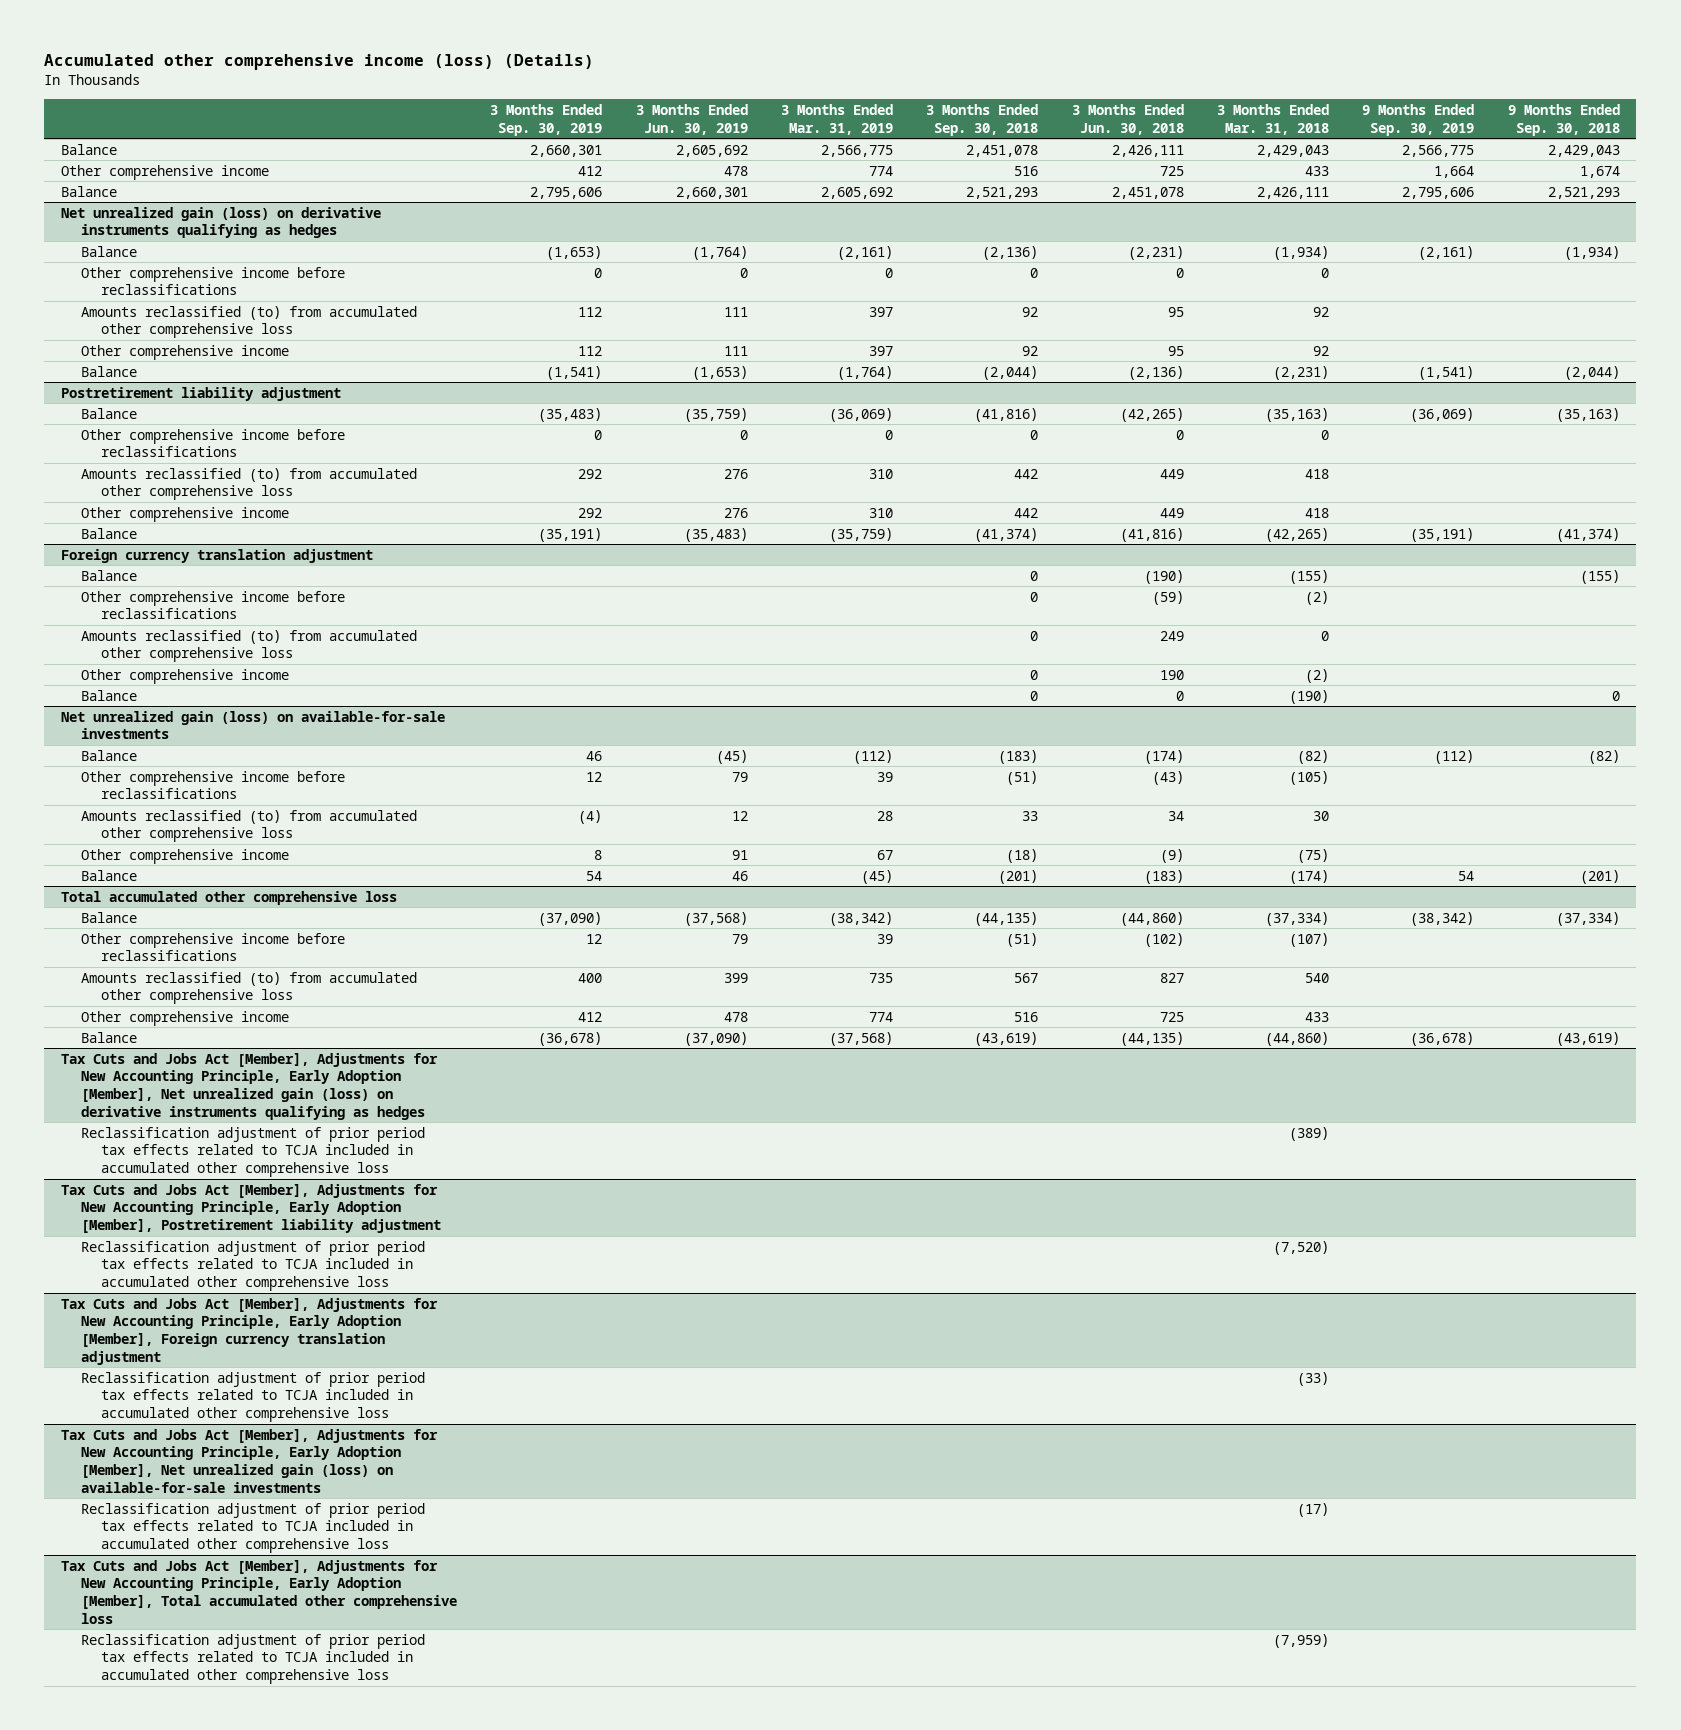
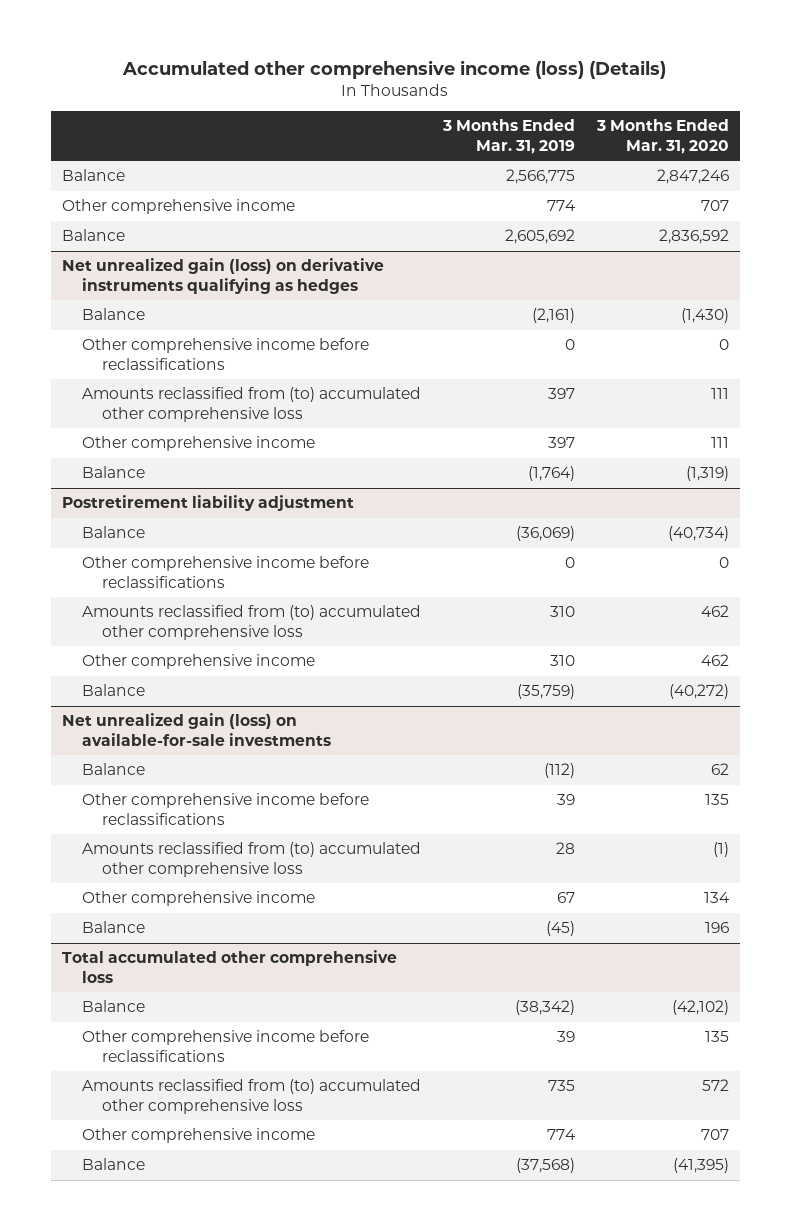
[490,104,603,136] 3 Months Ended Sep. 30, 2019 -> none
[635,104,748,135] 3 Months Ended Jun. 30, 2019 -> none
[926,104,1039,136] 3 Months Ended Sep. 30, 2018 -> none
[1071,104,1184,135] 3 Months Ended Jun. 30, 2018 -> none
[1216,104,1329,135] 3 Months Ended Mar. 31, 2018 -> none
[1362,104,1475,136] 9 Months Ended Sep. 30, 2019 -> none
[1507,104,1620,136] 9 Months Ended Sep. 30, 2018 -> none
none -> [595,119,729,154] 3 Months Ended Mar. 31, 2020
[80,305,417,339] Amounts reclassified (to) from accumulated other comprehensive loss -> [81,387,421,422] Amounts reclassified from (to) accumulated other comprehensive loss
[80,467,417,501] Amounts reclassified (to) from accumulated other comprehensive loss -> [81,605,421,640] Amounts reclassified from (to) accumulated other comprehensive loss
[61,548,374,563] Foreign currency translation adjustment -> none
[80,569,137,581] Balance -> none
[80,590,345,620] Other comprehensive income before reclassifications -> none
[80,629,417,663] Amounts reclassified (to) from accumulated other comprehensive loss -> none
[80,668,289,684] Other comprehensive income -> none
[80,689,137,701] Balance -> none
[80,809,417,843] Amounts reclassified (to) from accumulated other comprehensive loss -> [81,842,421,877] Amounts reclassified from (to) accumulated other comprehensive loss
[80,971,417,1005] Amounts reclassified (to) from accumulated other comprehensive loss -> [81,1079,421,1114] Amounts reclassified from (to) accumulated other comprehensive loss
[61,1052,439,1120] Tax Cuts and Jobs Act [Member], Adjustments for New Accounting Principle, Early Adoption [Member], Net unrealized gain (loss) on derivative instruments qualifying as hedges -> none
[80,1126,425,1178] Reclassification adjustment of prior period tax effects related to TCJA included in accumulated other comprehensive loss -> none
[61,1183,441,1234] Tax Cuts and Jobs Act [Member], Adjustments for New Accounting Principle, Early Adoption [Member], Postretirement liability adjustment -> none
[80,1240,425,1292] Reclassification adjustment of prior period tax effects related to TCJA included in accumulated other comprehensive loss -> none
[61,1297,439,1365] Tax Cuts and Jobs Act [Member], Adjustments for New Accounting Principle, Early Adoption [Member], Foreign currency translation adjustment -> none
[80,1371,425,1423] Reclassification adjustment of prior period tax effects related to TCJA included in accumulated other comprehensive loss -> none
[61,1428,439,1493] Tax Cuts and Jobs Act [Member], Adjustments for New Accounting Principle, Early Adoption [Member], Net unrealized gain (loss) on available-for-sale investments -> none
[80,1502,425,1554] Reclassification adjustment of prior period tax effects related to TCJA included in accumulated other comprehensive loss -> none
[61,1559,457,1624] Tax Cuts and Jobs Act [Member], Adjustments for New Accounting Principle, Early Adoption [Member], Total accumulated other comprehensive loss -> none
[80,1633,425,1685] Reclassification adjustment of prior period tax effects related to TCJA included in accumulated other comprehensive loss -> none

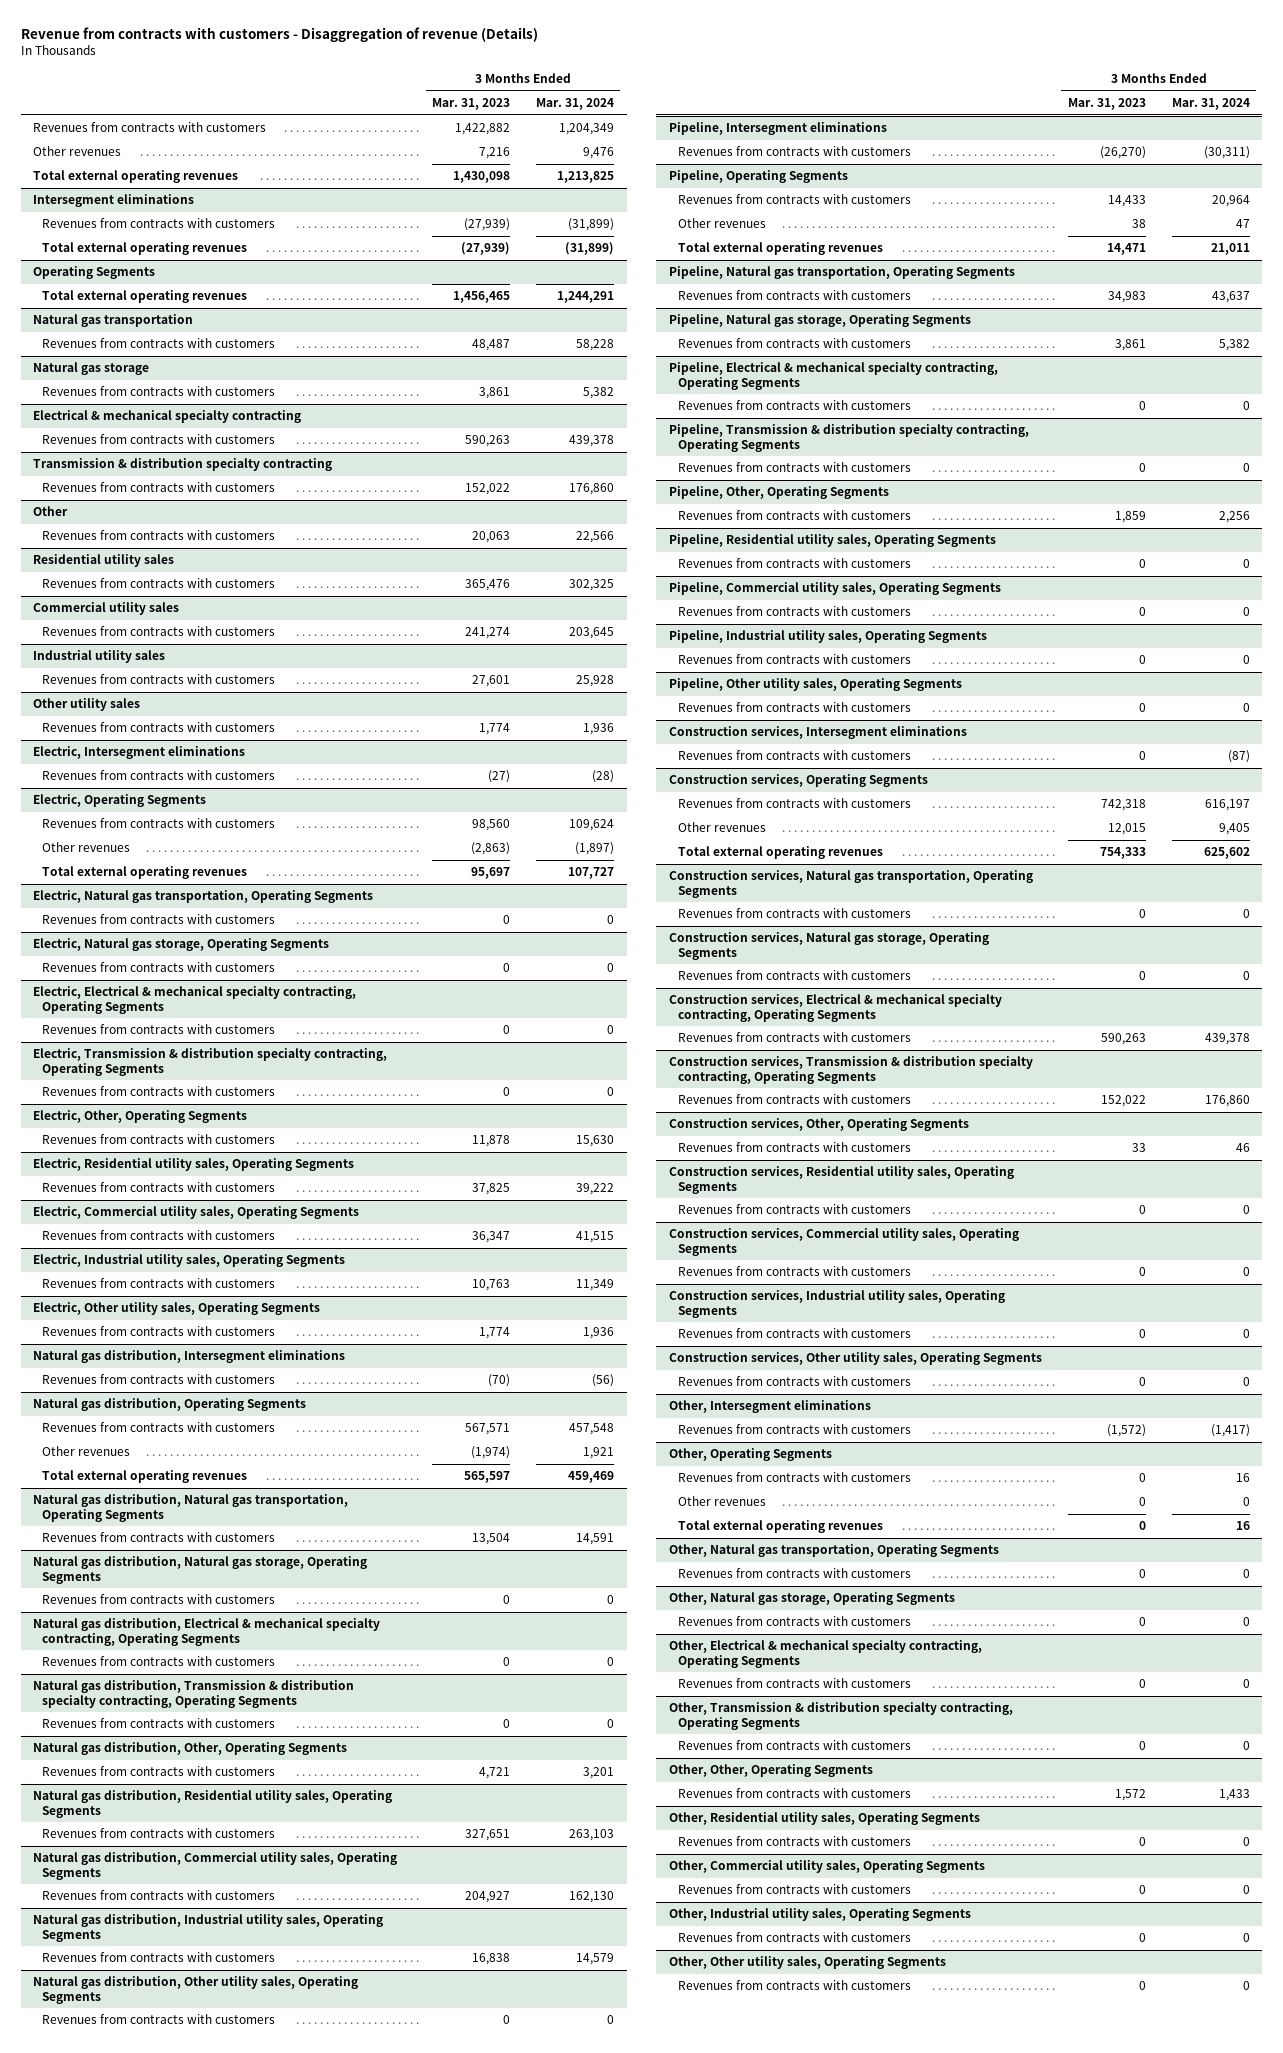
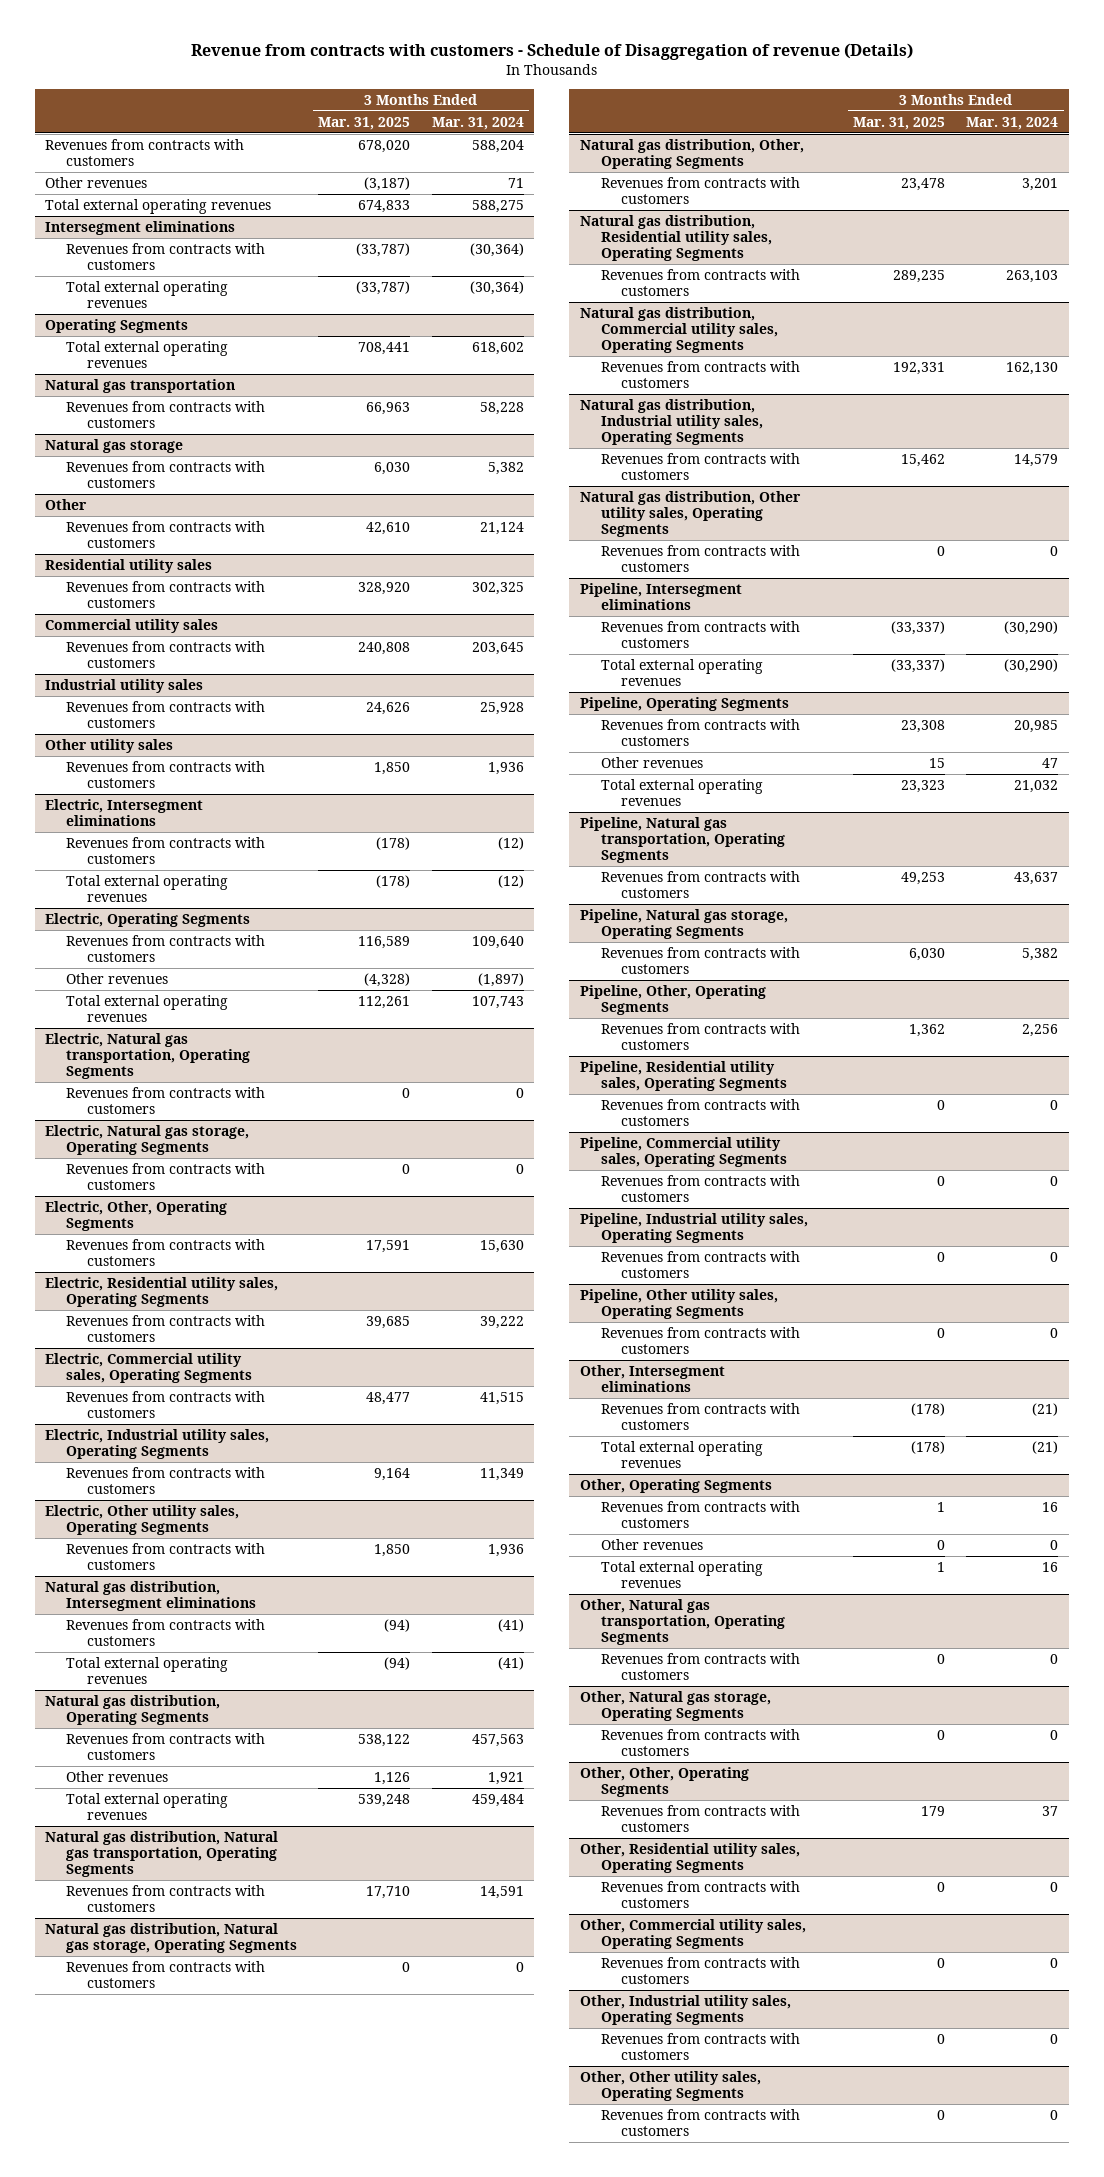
[20,27,538,43] Revenue from contracts with customers - Disaggregation of revenue (Details) -> [190,43,913,61] Revenue from contracts with customers - Schedule of Disaggregation of revenue (Details)
[432,98,511,111] Mar. 31, 2023 -> none
none -> [318,116,411,130] Mar. 31, 2025
[558,123,614,136] 1,204,349 -> [471,139,524,153] 588,204
[582,147,614,160] 9,476 -> [507,177,524,188] 71
[556,171,614,184] 1,213,825 -> [471,199,524,213] 588,275
[567,218,614,232] (31,899) -> [469,242,524,257] (30,364)
[564,242,614,256] (31,899) -> [469,280,524,295] (30,364)
[556,291,614,304] 1,244,291 -> [471,341,524,355] 618,602
[33,410,302,424] Electrical & mechanical specialty contracting -> none
[42,434,276,445] Revenues from contracts with customers -> none
[33,458,333,472] Transmission & distribution specialty contracting -> none
[42,482,276,493] Revenues from contracts with customers -> none
[575,531,614,544] 22,566 -> [479,521,524,535] 21,124
[591,770,614,784] (28) -> [497,836,524,850] (12)
none -> [65,874,228,903] Total external operating revenues
[568,819,614,832] 109,624 -> [471,935,524,949] 109,640
[567,867,614,880] 107,727 -> [471,995,524,1009] 107,743
[33,986,357,1014] Electric, Electrical & mechanical specialty contracting, Operating Segments -> none
[42,1024,276,1035] Revenues from contracts with customers -> none
[33,1048,388,1076] Electric, Transmission & distribution specialty contracting, Operating Segments -> none
[42,1086,276,1097] Revenues from contracts with customers -> none
[591,1374,614,1388] (56) -> [497,1618,524,1632] (41)
none -> [65,1656,228,1685] Total external operating revenues
[568,1423,614,1436] 457,548 -> [471,1733,524,1747] 457,563
[567,1471,614,1484] 459,469 -> [471,1793,524,1807] 459,484
[33,1618,381,1646] Natural gas distribution, Electrical & mechanical specialty contracting, Operating Segments -> none
[42,1656,276,1667] Revenues from contracts with customers -> none
[33,1680,355,1708] Natural gas distribution, Transmission & distribution specialty contracting, Operating Segments -> none
[42,1718,276,1729] Revenues from contracts with customers -> none
[1203,146,1250,160] (30,311) -> [1004,620,1059,635] (30,290)
none -> [600,658,763,687] Total external operating revenues
[1211,195,1250,208] 20,964 -> [1014,719,1059,733] 20,985
[1210,243,1250,256] 21,011 -> [1014,779,1059,793] 21,032
[669,362,999,390] Pipeline, Electrical & mechanical specialty contracting, Operating Segments -> none
[678,400,912,411] Revenues from contracts with customers -> none
[669,424,1030,452] Pipeline, Transmission & distribution specialty contracting, Operating Segments -> none
[678,462,912,473] Revenues from contracts with customers -> none
[669,726,968,740] Construction services, Intersegment eliminations -> none
[678,750,912,761] Revenues from contracts with customers -> none
[669,774,929,788] Construction services, Operating Segments -> none
[678,798,912,809] Revenues from contracts with customers -> none
[678,822,767,833] Other revenues -> none
[678,846,884,860] Total external operating revenues -> none
[669,870,1034,898] Construction services, Natural gas transportation, Operating Segments -> none
[678,908,912,919] Revenues from contracts with customers -> none
[669,932,990,960] Construction services, Natural gas storage, Operating Segments -> none
[678,970,912,981] Revenues from contracts with customers -> none
[669,994,1003,1022] Construction services, Electrical & mechanical specialty contracting, Operating Segments -> none
[678,1032,912,1043] Revenues from contracts with customers -> none
[669,1056,1034,1084] Construction services, Transmission & distribution specialty contracting, Operating Segments -> none
[678,1094,912,1105] Revenues from contracts with customers -> none
[669,1118,970,1132] Construction services, Other, Operating Segments -> none
[678,1142,912,1153] Revenues from contracts with customers -> none
[669,1166,1015,1194] Construction services, Residential utility sales, Operating Segments -> none
[678,1204,912,1215] Revenues from contracts with customers -> none
[669,1228,1020,1256] Construction services, Commercial utility sales, Operating Segments -> none
[678,1266,912,1277] Revenues from contracts with customers -> none
[669,1290,1006,1318] Construction services, Industrial utility sales, Operating Segments -> none
[678,1328,912,1339] Revenues from contracts with customers -> none
[669,1352,1043,1366] Construction services, Other utility sales, Operating Segments -> none
[678,1376,912,1387] Revenues from contracts with customers -> none
[1210,1424,1250,1438] (1,417) -> [1032,1402,1059,1416] (21)
none -> [600,1440,763,1469] Total external operating revenues
[669,1640,983,1668] Other, Electrical & mechanical specialty contracting, Operating Segments -> none
[678,1678,912,1689] Revenues from contracts with customers -> none
[669,1702,1014,1730] Other, Transmission & distribution specialty contracting, Operating Segments -> none
[678,1740,912,1751] Revenues from contracts with customers -> none
[1218,1789,1250,1802] 1,433 -> [1042,1805,1059,1816] 37

